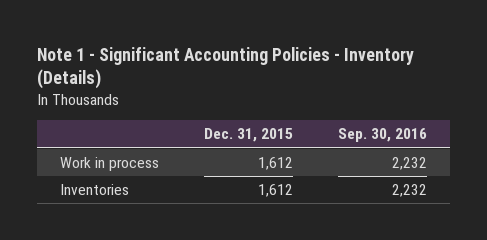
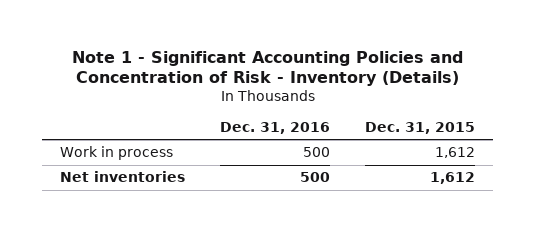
[36,46,414,90] Note 1 - Significant Accounting Policies - Inventory (Details) -> [71,50,463,87] Note 1 - Significant Accounting Policies and Concentration of Risk - Inventory (Details)
[338,128,428,143] Sep. 30, 2016 -> none
none -> [220,121,331,134] Dec. 31, 2016
[59,184,129,196] Inventories -> [59,171,185,183] Net inventories

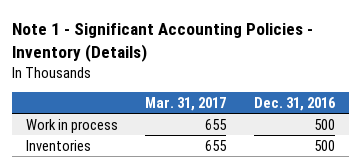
[71,50,463,87] Note 1 - Significant Accounting Policies and Concentration of Risk - Inventory (Details) -> [12,22,314,62] Note 1 - Significant Accounting Policies - Inventory (Details)
[365,121,476,134] Dec. 31, 2015 -> none
none -> [145,97,227,112] Mar. 31, 2017
[59,171,185,183] Net inventories -> [25,139,91,151] Inventories

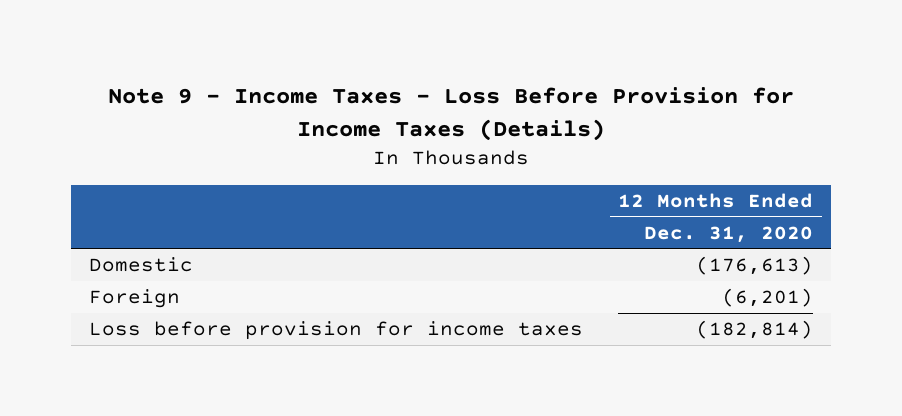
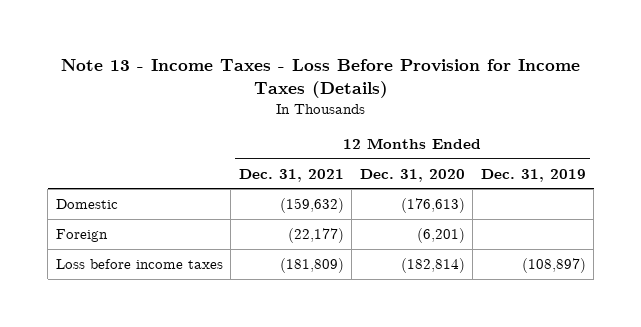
[108,87,795,141] Note 9 - Income Taxes - Loss Before Provision for Income Taxes (Details) -> [60,58,580,99] Note 13 - Income Taxes - Loss Before Provision for Income Taxes (Details)
none -> [238,168,344,182] Dec. 31, 2021
none -> [480,168,586,182] Dec. 31, 2019
[88,321,583,341] Loss before provision for income taxes -> [55,258,223,269] Loss before income taxes

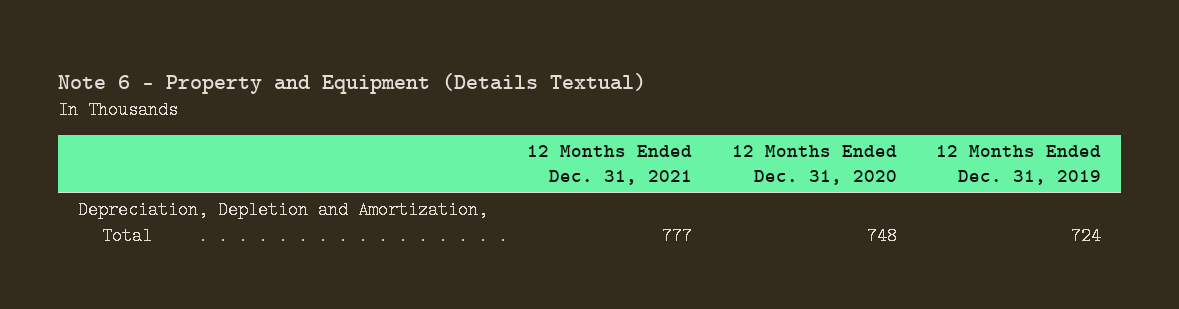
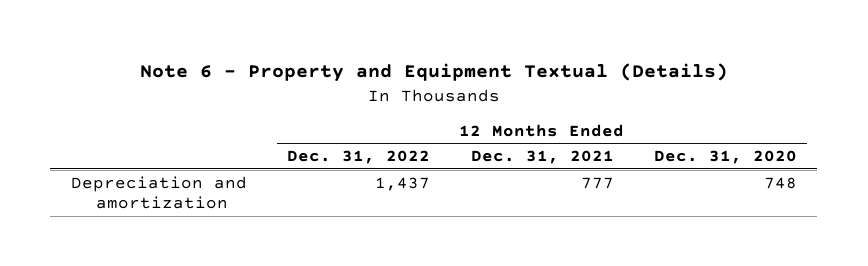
[58,72,647,94] Note 6 - Property and Equipment (Details Textual) -> [139,63,728,83] Note 6 - Property and Equipment Textual (Details)
[936,144,1102,186] 12 Months Ended Dec. 31, 2019 -> none
none -> [287,150,431,165] Dec. 31, 2022
[78,201,489,245] Depreciation, Depletion and Amortization, Total -> [70,175,247,210] Depreciation and amortization

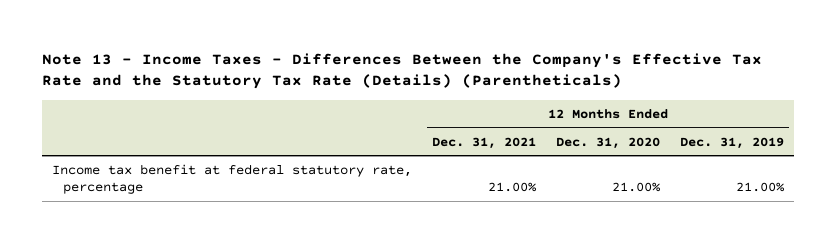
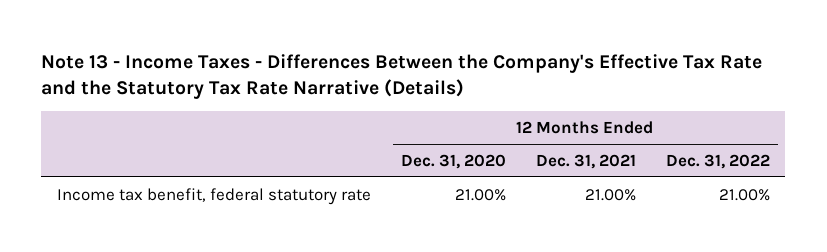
[41,52,762,90] Note 13 - Income Taxes - Differences Between the Company's Effective Tax Rate and the Statutory Tax Rate (Details) (Parentheticals) -> [41,53,763,100] Note 13 - Income Taxes - Differences Between the Company's Effective Tax Rate and the Statutory Tax Rate Narrative (Details)
[680,136,785,149] Dec. 31, 2019 -> none
none -> [666,153,771,169] Dec. 31, 2022
[51,164,412,194] Income tax benefit at federal statutory rate, percentage -> [56,187,371,205] Income tax benefit, federal statutory rate

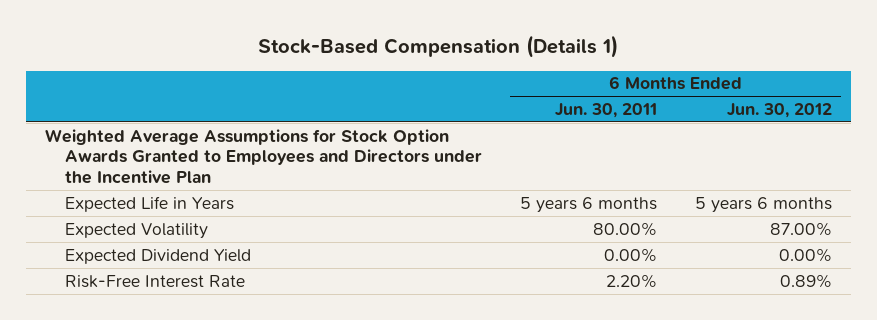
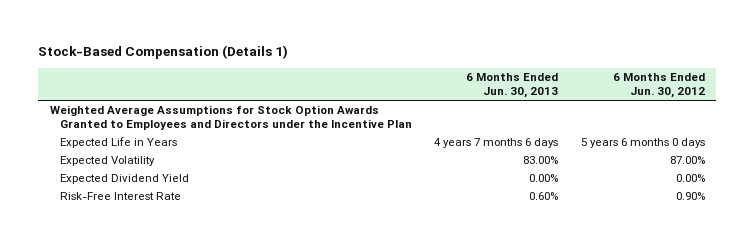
[554,103,657,119] Jun. 30, 2011 -> none
none -> [466,73,559,99] 6 Months Ended Jun. 30, 2013
[694,196,832,213] 5 years 6 months -> [580,138,705,149] 5 years 6 months 0 days
[779,273,832,288] 0.89% -> [675,192,705,201] 0.90%

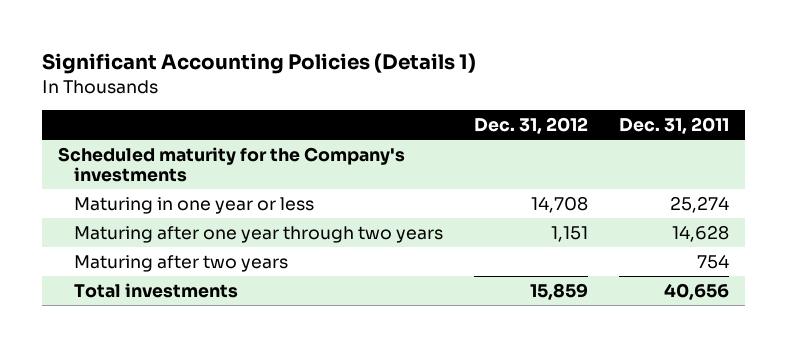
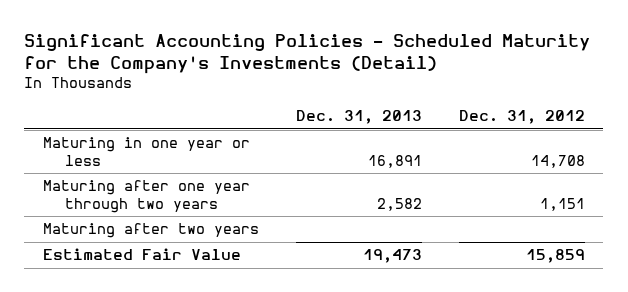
[42,53,477,75] Significant Accounting Policies (Details 1) -> [24,33,591,75] Significant Accounting Policies - Scheduled Maturity for the Company's Investments (Detail)
[618,117,729,135] Dec. 31, 2011 -> none
none -> [295,110,422,125] Dec. 31, 2013
[57,146,405,183] Scheduled maturity for the Company's investments -> none
[73,282,238,298] Total investments -> [42,248,241,261] Estimated Fair Value

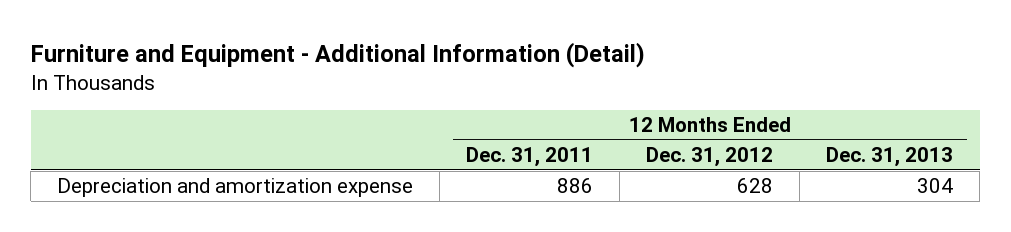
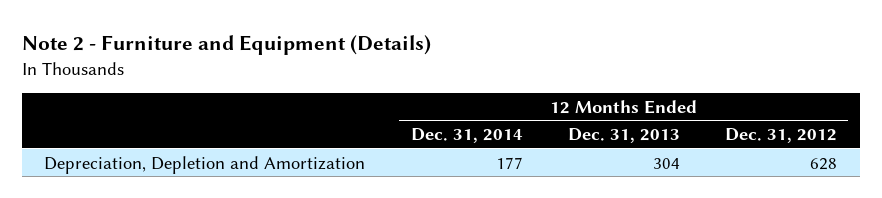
[30,42,645,69] Furniture and Equipment - Additional Information (Detail) -> [21,35,431,56] Note 2 - Furniture and Equipment (Details)
[466,146,594,167] Dec. 31, 2011 -> none
none -> [410,128,523,144] Dec. 31, 2014
[57,178,414,198] Depreciation and amortization expense -> [44,155,366,174] Depreciation, Depletion and Amortization

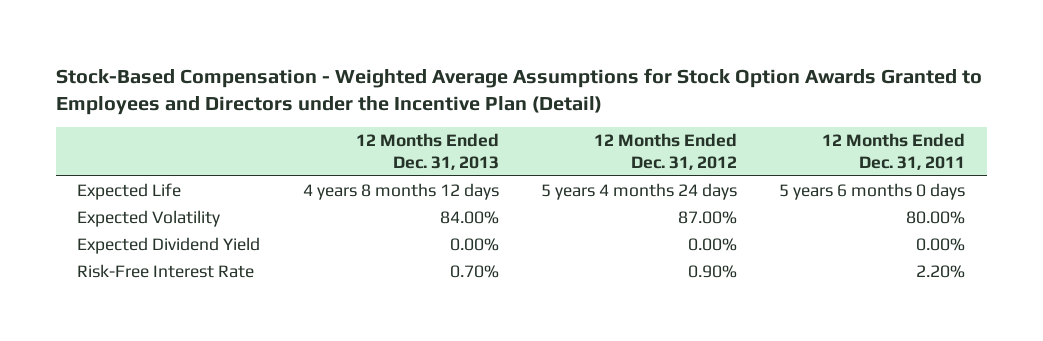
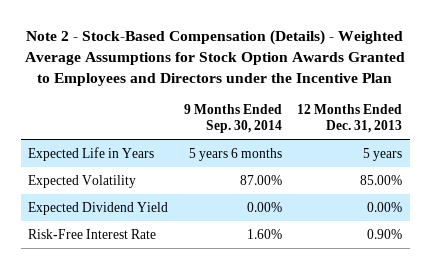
[55,67,982,115] Stock-Based Compensation - Weighted Average Assumptions for Stock Option Awards Granted to Employees and Directors under the Incentive Plan (Detail) -> [25,30,406,86] Note 2 - Stock-Based Compensation (Details) - Weighted Average Assumptions for Stock Option Awards Granted to Employees and Directors under the Incentive Plan
[593,133,737,171] 12 Months Ended Dec. 31, 2012 -> none
[822,133,966,171] 12 Months Ended Dec. 31, 2011 -> none
none -> [183,103,282,133] 9 Months Ended Sep. 30, 2014
[77,183,182,201] Expected Life -> [28,146,155,161] Expected Life in Years
[302,183,499,201] 4 years 8 months 12 days -> [362,147,402,161] 5 years
[439,211,499,225] 84.00% -> [359,174,402,185] 85.00%
[449,265,499,279] 0.70% -> [366,228,402,239] 0.90%

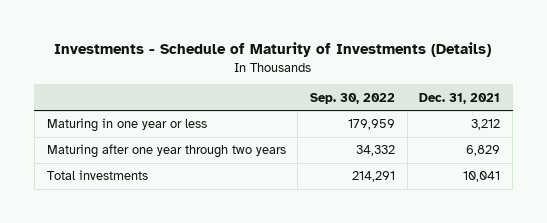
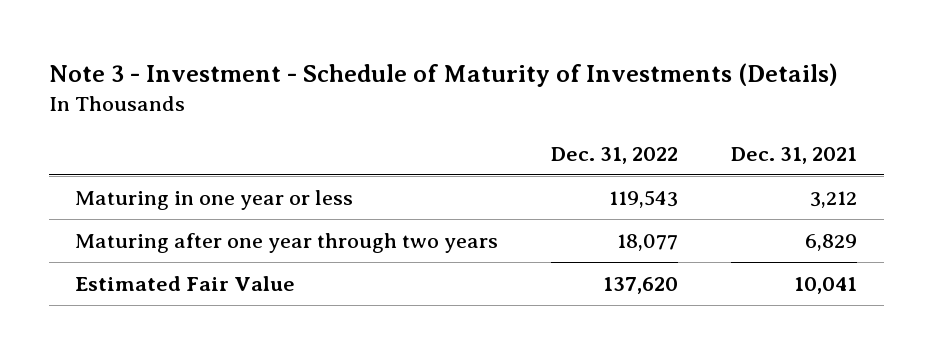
[54,42,492,58] Investments - Schedule of Maturity of Investments (Details) -> [49,63,839,88] Note 3 - Investment - Schedule of Maturity of Investments (Details)
[309,92,395,104] Sep. 30, 2022 -> none
none -> [551,146,679,164] Dec. 31, 2022
[46,170,148,181] Total investments -> [75,275,296,291] Estimated Fair Value

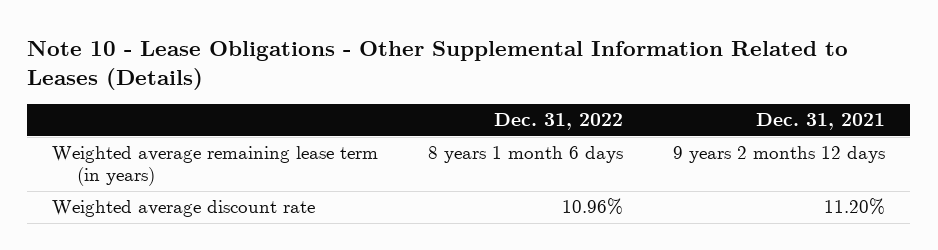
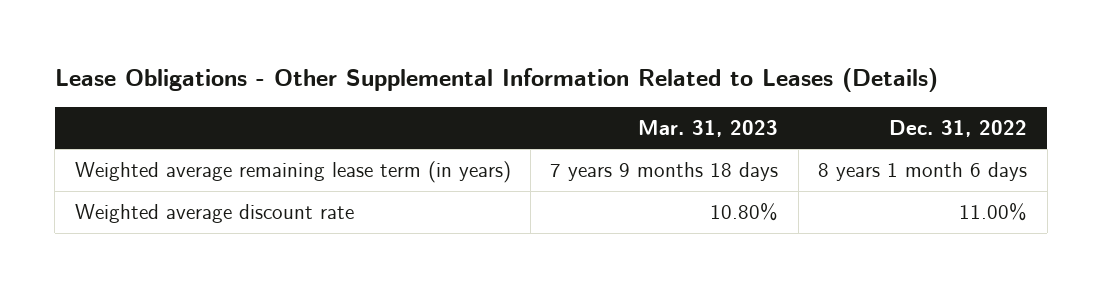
[27,41,849,91] Note 10 - Lease Obligations - Other Supplemental Information Related to Leases (Details) -> [54,68,938,93] Lease Obligations - Other Supplemental Information Related to Leases (Details)
[756,113,886,131] Dec. 31, 2021 -> none
none -> [638,119,779,137] Mar. 31, 2023
[562,198,624,216] 10.96% -> [959,202,1028,221] 11.00%

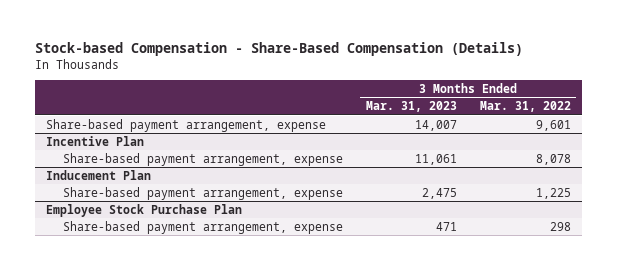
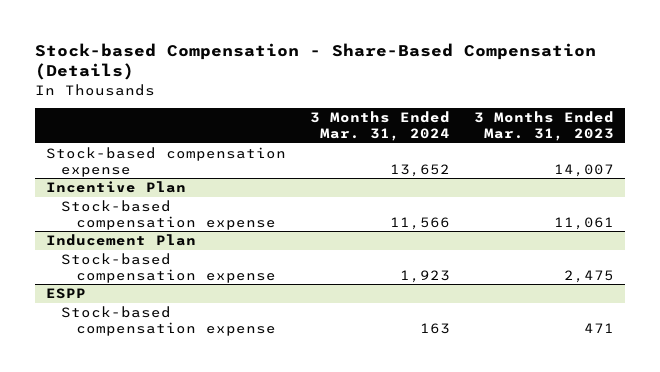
[479,101,571,113] Mar. 31, 2022 -> none
none -> [310,111,451,141] 3 Months Ended Mar. 31, 2024
[46,118,327,132] Share-based payment arrangement, expense -> [46,147,287,177] Stock-based compensation expense
[63,152,344,166] Share-based payment arrangement, expense -> [61,200,277,230] Stock-based compensation expense
[63,186,344,200] Share-based payment arrangement, expense -> [61,253,277,283] Stock-based compensation expense
[46,203,243,217] Employee Stock Purchase Plan -> [46,288,87,300] ESPP
[63,220,344,234] Share-based payment arrangement, expense -> [61,306,277,336] Stock-based compensation expense

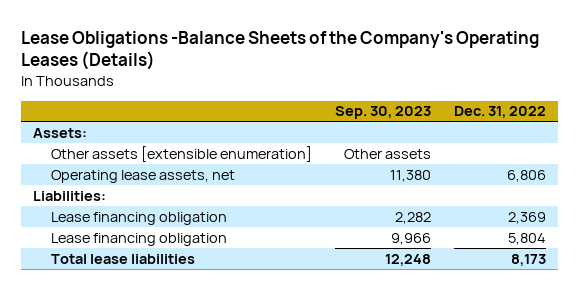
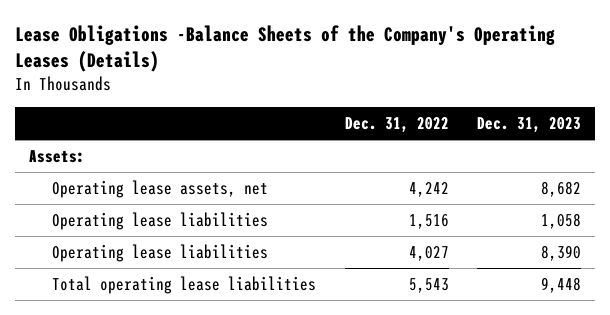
[335,106,432,120] Sep. 30, 2023 -> none
none -> [477,117,582,134] Dec. 31, 2023
[51,145,313,162] Other assets [extensible enumeration] -> none
[32,190,106,201] Liabilities: -> none
[507,169,547,182] 6,806 -> [408,182,449,198] 4,242
[51,211,228,225] Lease financing obligation -> [52,212,269,231] Operating lease liabilities
[508,211,547,224] 2,369 -> [408,214,449,230] 1,516
[51,232,228,246] Lease financing obligation -> [52,244,269,263] Operating lease liabilities
[508,232,547,245] 5,804 -> [408,246,449,262] 4,027
[51,253,196,264] Total lease liabilities -> [52,276,317,295] Total operating lease liabilities
[511,253,547,266] 8,173 -> [408,278,449,294] 5,543

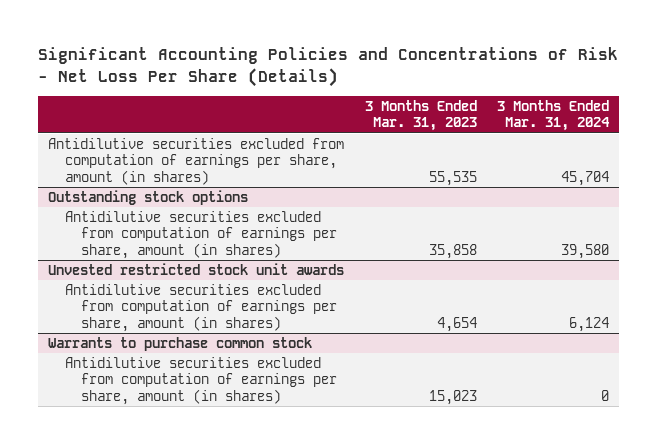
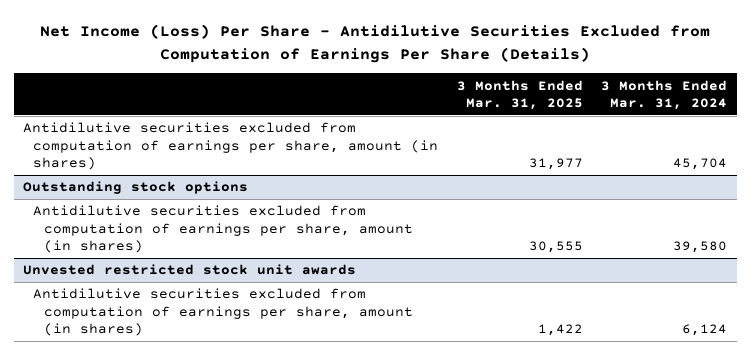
[38,46,619,87] Significant Accounting Policies and Concentrations of Risk - Net Loss Per Share (Details) -> [40,24,711,63] Net Income (Loss) Per Share - Antidilutive Securities Excluded from Computation of Earnings Per Share (Details)
[364,100,477,132] 3 Months Ended Mar. 31, 2023 -> none
none -> [456,79,583,111] 3 Months Ended Mar. 31, 2025
[48,337,313,352] Warrants to purchase common stock -> none
[64,357,338,405] Antidilutive securities excluded from computation of earnings per share, amount (in shares) -> none

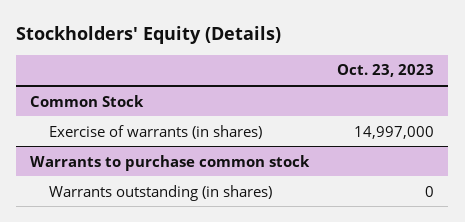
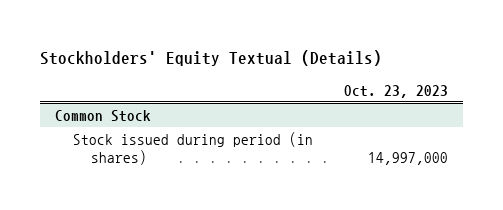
[16,25,282,44] Stockholders' Equity (Details) -> [39,49,382,66] Stockholders' Equity Textual (Details)
[30,154,311,171] Warrants to purchase common stock -> none
[49,184,273,201] Warrants outstanding (in shares) -> none
[49,124,263,139] Exercise of warrants (in shares) -> [73,131,314,166] Stock issued during period (in shares)

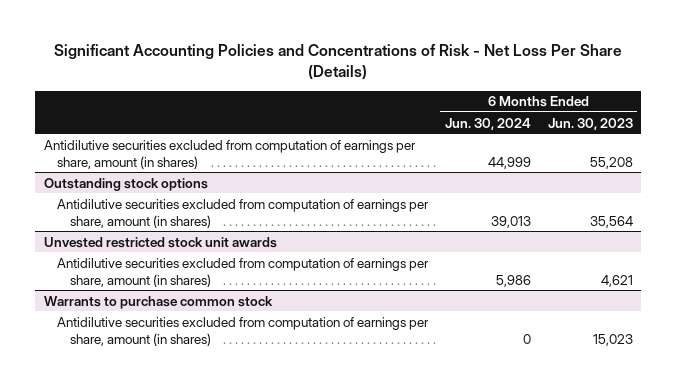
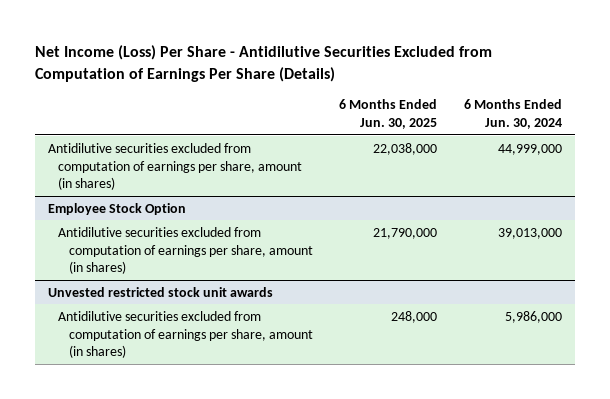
[54,44,623,81] Significant Accounting Policies and Concentrations of Risk - Net Loss Per Share (Details) -> [34,44,492,82] Net Income (Loss) Per Share - Antidilutive Securities Excluded from Computation of Earnings Per Share (Details)
[547,117,633,130] Jun. 30, 2023 -> none
none -> [339,99,438,130] 6 Months Ended Jun. 30, 2025
[487,156,531,169] 44,999 -> [497,143,562,155] 44,999,000
[43,177,208,191] Outstanding stock options -> [48,202,187,215] Employee Stock Option
[490,215,531,228] 39,013 -> [497,227,562,239] 39,013,000
[43,295,273,309] Warrants to purchase common stock -> none
[56,316,429,346] Antidilutive securities excluded from computation of earnings per share, amount (in shares) -> none
[495,274,531,287] 5,986 -> [504,310,562,323] 5,986,000

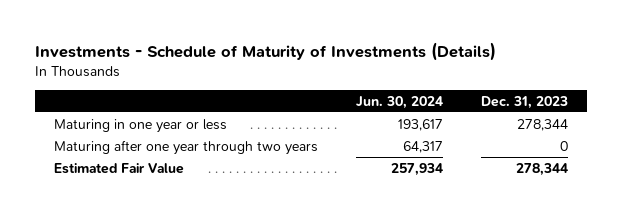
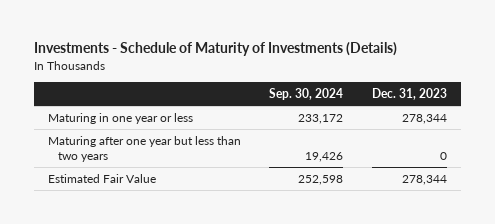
[355,95,443,109] Jun. 30, 2024 -> none
none -> [269,87,344,100] Sep. 30, 2024
[53,139,318,155] Maturing after one year through two years -> [48,136,242,162] Maturing after one year but less than two years

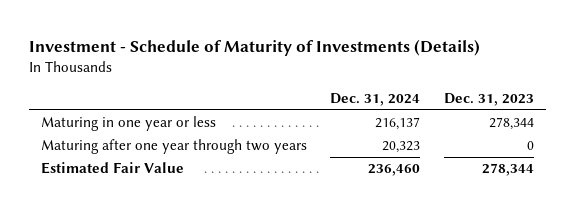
[34,42,398,57] Investments - Schedule of Maturity of Investments (Details) -> [28,38,480,56] Investment - Schedule of Maturity of Investments (Details)
[269,87,344,100] Sep. 30, 2024 -> none
none -> [330,92,421,106] Dec. 31, 2024
[48,136,242,162] Maturing after one year but less than two years -> [40,139,307,155] Maturing after one year through two years

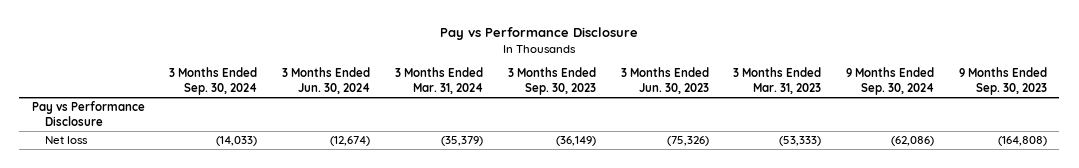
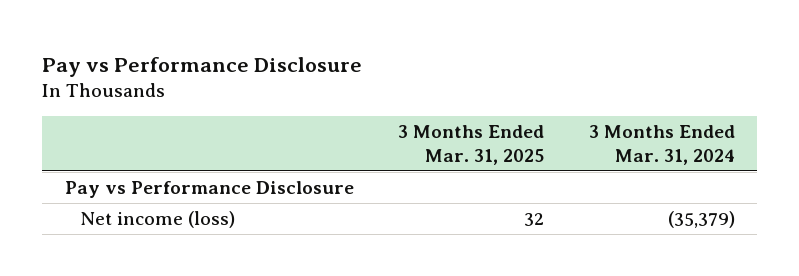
[169,67,258,96] 3 Months Ended Sep. 30, 2024 -> none
[282,67,371,95] 3 Months Ended Jun. 30, 2024 -> none
[507,67,596,96] 3 Months Ended Sep. 30, 2023 -> none
[620,67,709,95] 3 Months Ended Jun. 30, 2023 -> none
[733,67,822,95] 3 Months Ended Mar. 31, 2023 -> none
[846,67,935,96] 9 Months Ended Sep. 30, 2024 -> none
[959,67,1048,96] 9 Months Ended Sep. 30, 2023 -> none
none -> [398,125,545,165] 3 Months Ended Mar. 31, 2025
[45,136,89,145] Net loss -> [79,211,235,229] Net income (loss)

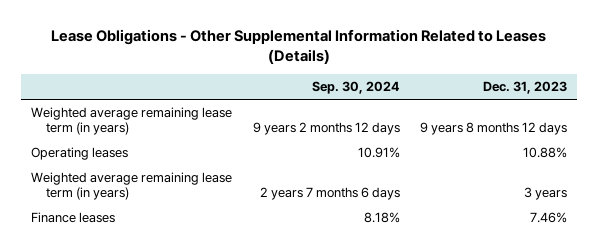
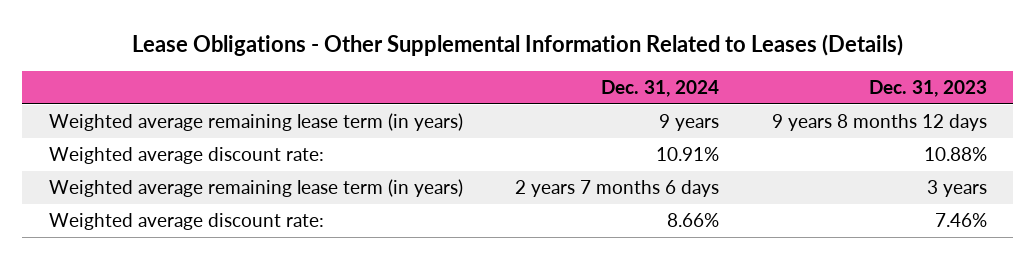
[311,81,400,95] Sep. 30, 2024 -> none
none -> [601,80,720,98] Dec. 31, 2024
[31,147,129,161] Operating leases -> [48,147,324,165] Weighted average discount rate:
[31,212,116,224] Finance leases -> [48,213,324,231] Weighted average discount rate:

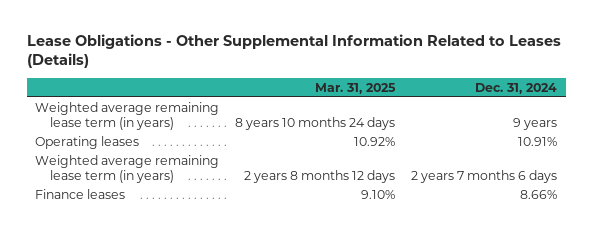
[869,80,988,98] Dec. 31, 2023 -> none
none -> [315,82,397,94] Mar. 31, 2025
[48,147,324,165] Weighted average discount rate: -> [34,135,139,149] Operating leases
[48,213,324,231] Weighted average discount rate: -> [34,188,125,199] Finance leases

